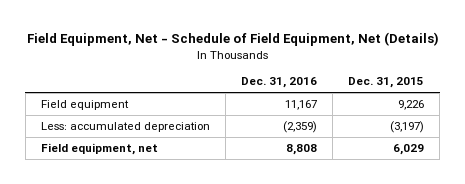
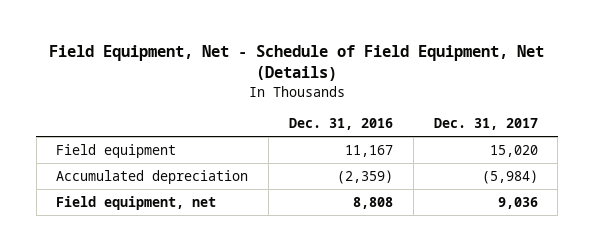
[348,77,425,89] Dec. 31, 2015 -> none
none -> [433,118,538,131] Dec. 31, 2017
[40,122,210,133] Less: accumulated depreciation -> [56,169,249,184] Accumulated depreciation

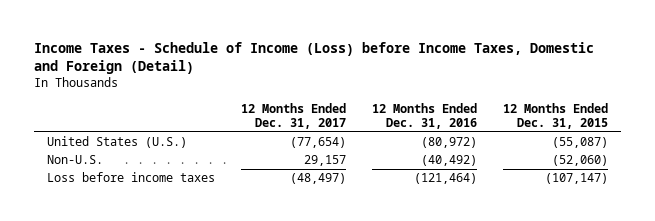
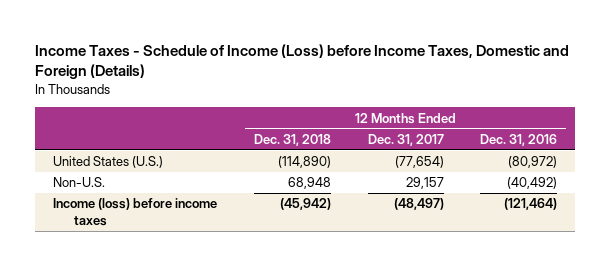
[34,41,595,75] Income Taxes - Schedule of Income (Loss) before Income Taxes, Domestic and Foreign (Detail) -> [35,43,570,80] Income Taxes - Schedule of Income (Loss) before Income Taxes, Domestic and Foreign (Details)
[502,102,608,129] 12 Months Ended Dec. 31, 2015 -> none
none -> [254,134,332,147] Dec. 31, 2018
[47,172,216,183] Loss before income taxes -> [53,198,218,227] Income (loss) before income taxes

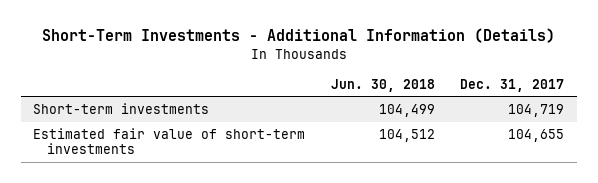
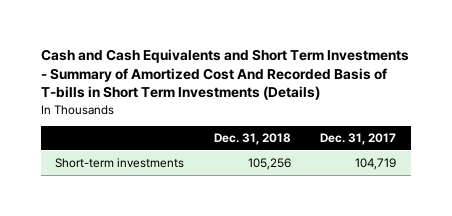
[41,27,555,43] Short-Term Investments - Additional Information (Details) -> [40,48,409,101] Cash and Cash Equivalents and Short Term Investments - Summary of Amortized Cost And Recorded Basis of T-bills in Short Term Investments (Details)
[330,78,435,92] Jun. 30, 2018 -> none
none -> [213,133,291,146] Dec. 31, 2018
[33,128,306,155] Estimated fair value of short-term investments -> none

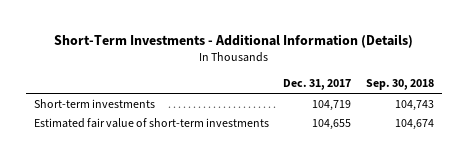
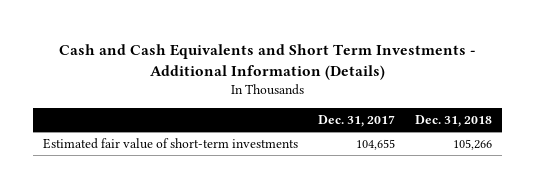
[53,33,413,48] Short-Term Investments - Additional Information (Details) -> [58,43,476,80] Cash and Cash Equivalents and Short Term Investments - Additional Information (Details)
[366,79,435,91] Sep. 30, 2018 -> none
none -> [415,114,493,127] Dec. 31, 2018
[33,98,155,108] Short-term investments -> none

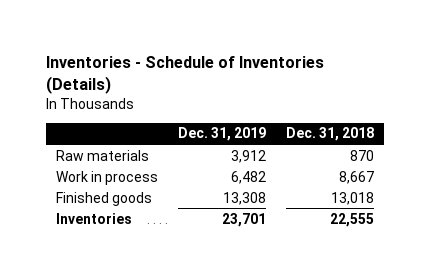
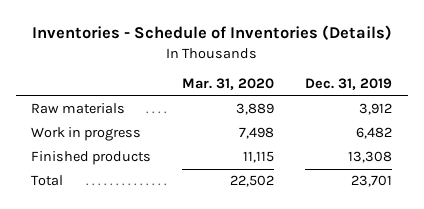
[286,127,375,142] Dec. 31, 2018 -> none
none -> [182,78,275,91] Mar. 31, 2020
[56,170,159,185] Work in process -> [31,127,142,142] Work in progress
[56,191,153,206] Finished goods -> [31,151,152,166] Finished products
[56,212,133,224] Inventories -> [31,175,64,187] Total

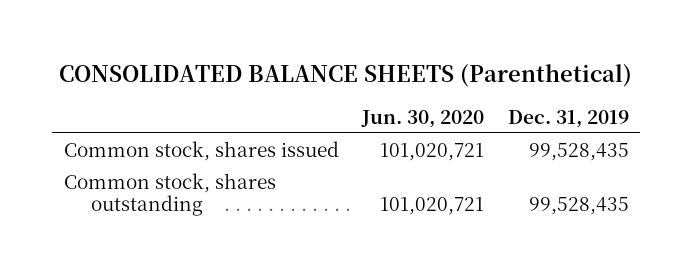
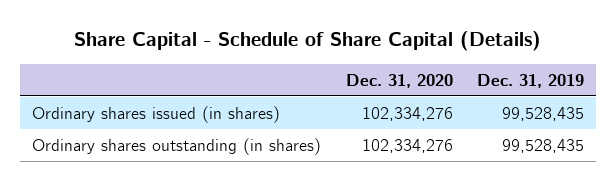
[59,63,633,87] CONSOLIDATED BALANCE SHEETS (Parenthetical) -> [74,31,542,52] Share Capital - Schedule of Share Capital (Details)
[361,109,485,128] Jun. 30, 2020 -> none
none -> [345,73,453,88] Dec. 31, 2020
[63,140,339,161] Common stock, shares issued -> [32,106,281,124] Ordinary shares issued (in shares)
[63,172,276,217] Common stock, shares outstanding -> [32,138,322,156] Ordinary shares outstanding (in shares)

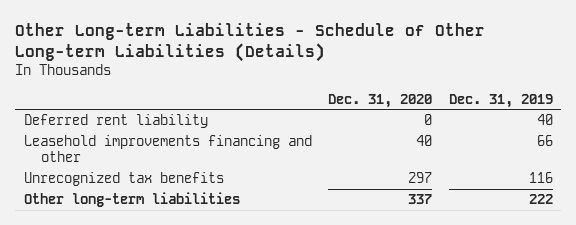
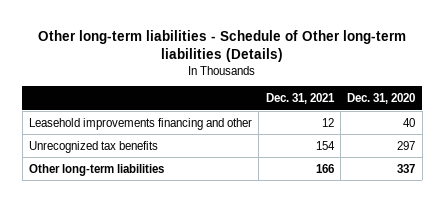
[15,23,486,62] Other Long-term Liabilities - Schedule of Other Long-term Liabilities (Details) -> [38,29,407,62] Other long-term liabilities - Schedule of Other long-term liabilities (Details)
[448,93,553,108] Dec. 31, 2019 -> none
none -> [265,93,335,105] Dec. 31, 2021
[23,114,208,129] Deferred rent liability -> none

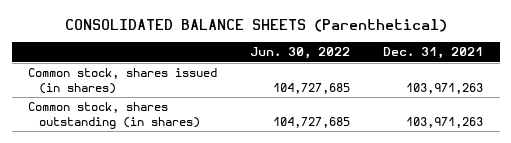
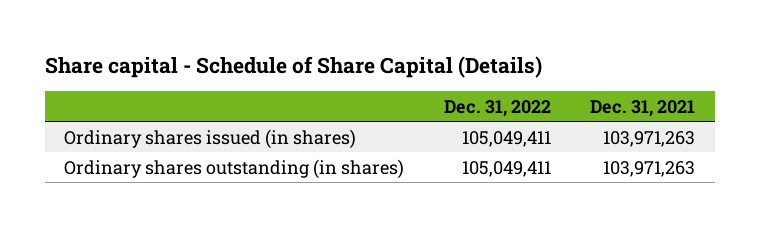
[64,18,447,32] CONSOLIDATED BALANCE SHEETS (Parenthetical) -> [44,56,542,79] Share capital - Schedule of Share Capital (Details)
[250,47,351,60] Jun. 30, 2022 -> none
none -> [443,99,551,117] Dec. 31, 2022
[28,68,218,94] Common stock, shares issued (in shares) -> [64,128,357,149] Ordinary shares issued (in shares)
[28,102,201,129] Common stock, shares outstanding (in shares) -> [64,158,405,179] Ordinary shares outstanding (in shares)

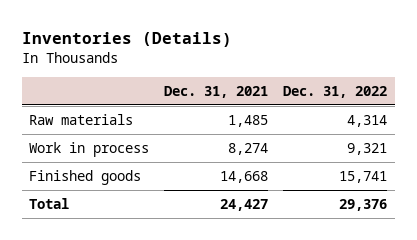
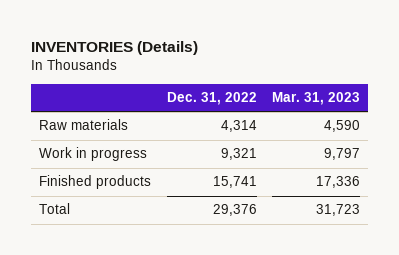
[22,31,233,47] Inventories (Details) -> [31,41,199,56] INVENTORIES (Details)
[164,85,269,98] Dec. 31, 2021 -> none
none -> [272,91,361,105] Mar. 31, 2023
[29,141,150,157] Work in process -> [39,147,148,162] Work in progress
[29,169,142,185] Finished goods -> [39,175,152,190] Finished products

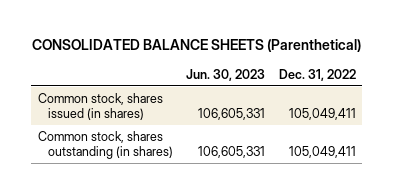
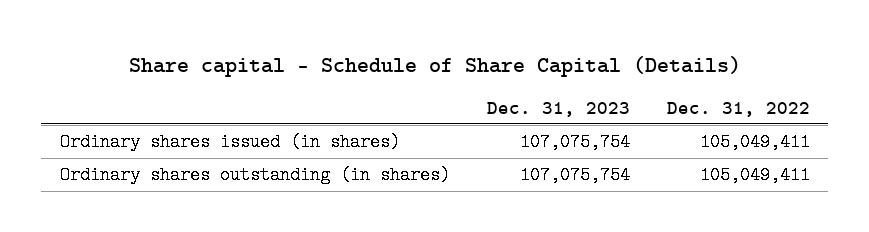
[31,39,361,53] CONSOLIDATED BALANCE SHEETS (Parenthetical) -> [128,55,741,77] Share capital - Schedule of Share Capital (Details)
[186,68,266,81] Jun. 30, 2023 -> none
none -> [486,101,630,117] Dec. 31, 2023
[38,93,164,121] Common stock, shares issued (in shares) -> [59,133,400,152] Ordinary shares issued (in shares)
[38,131,173,160] Common stock, shares outstanding (in shares) -> [59,166,450,185] Ordinary shares outstanding (in shares)

